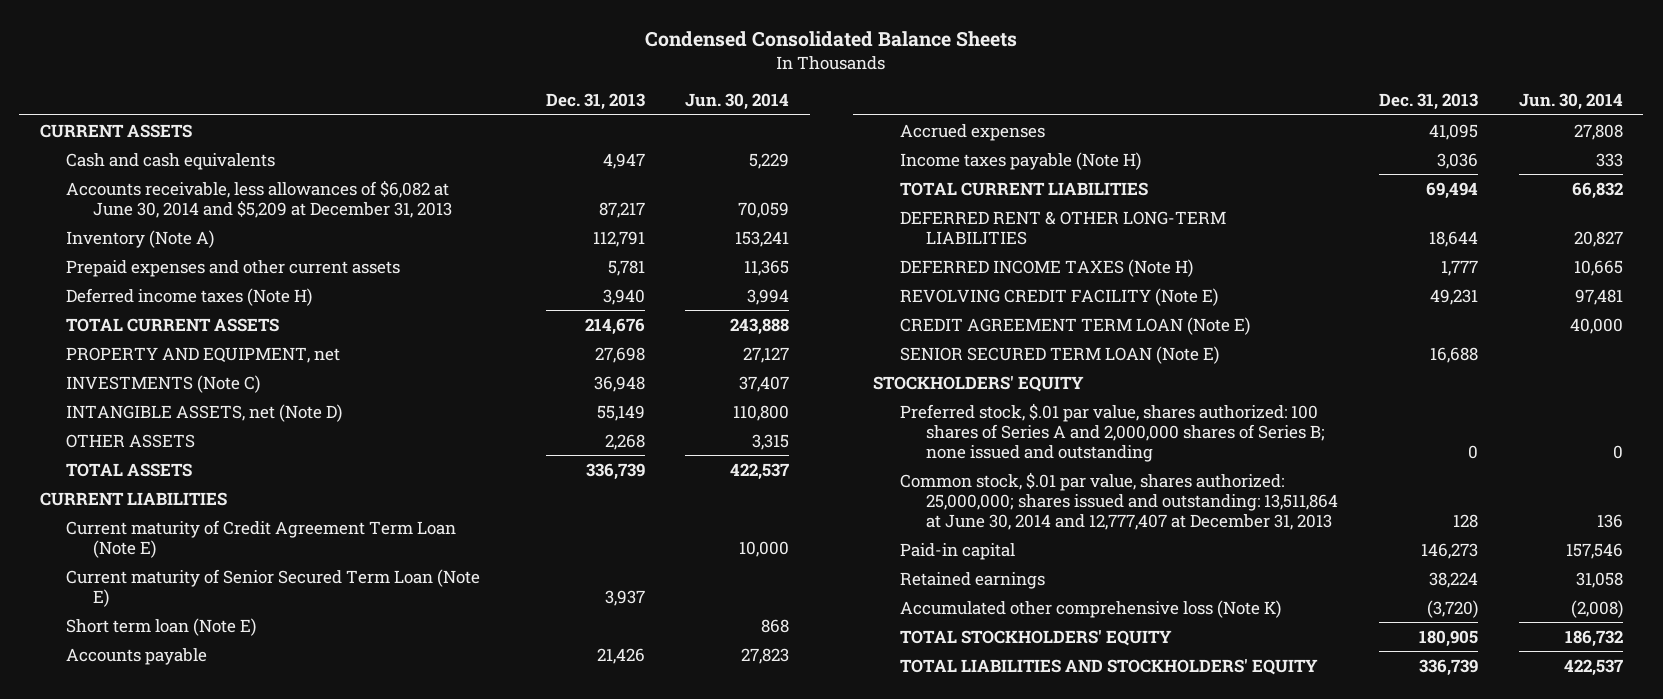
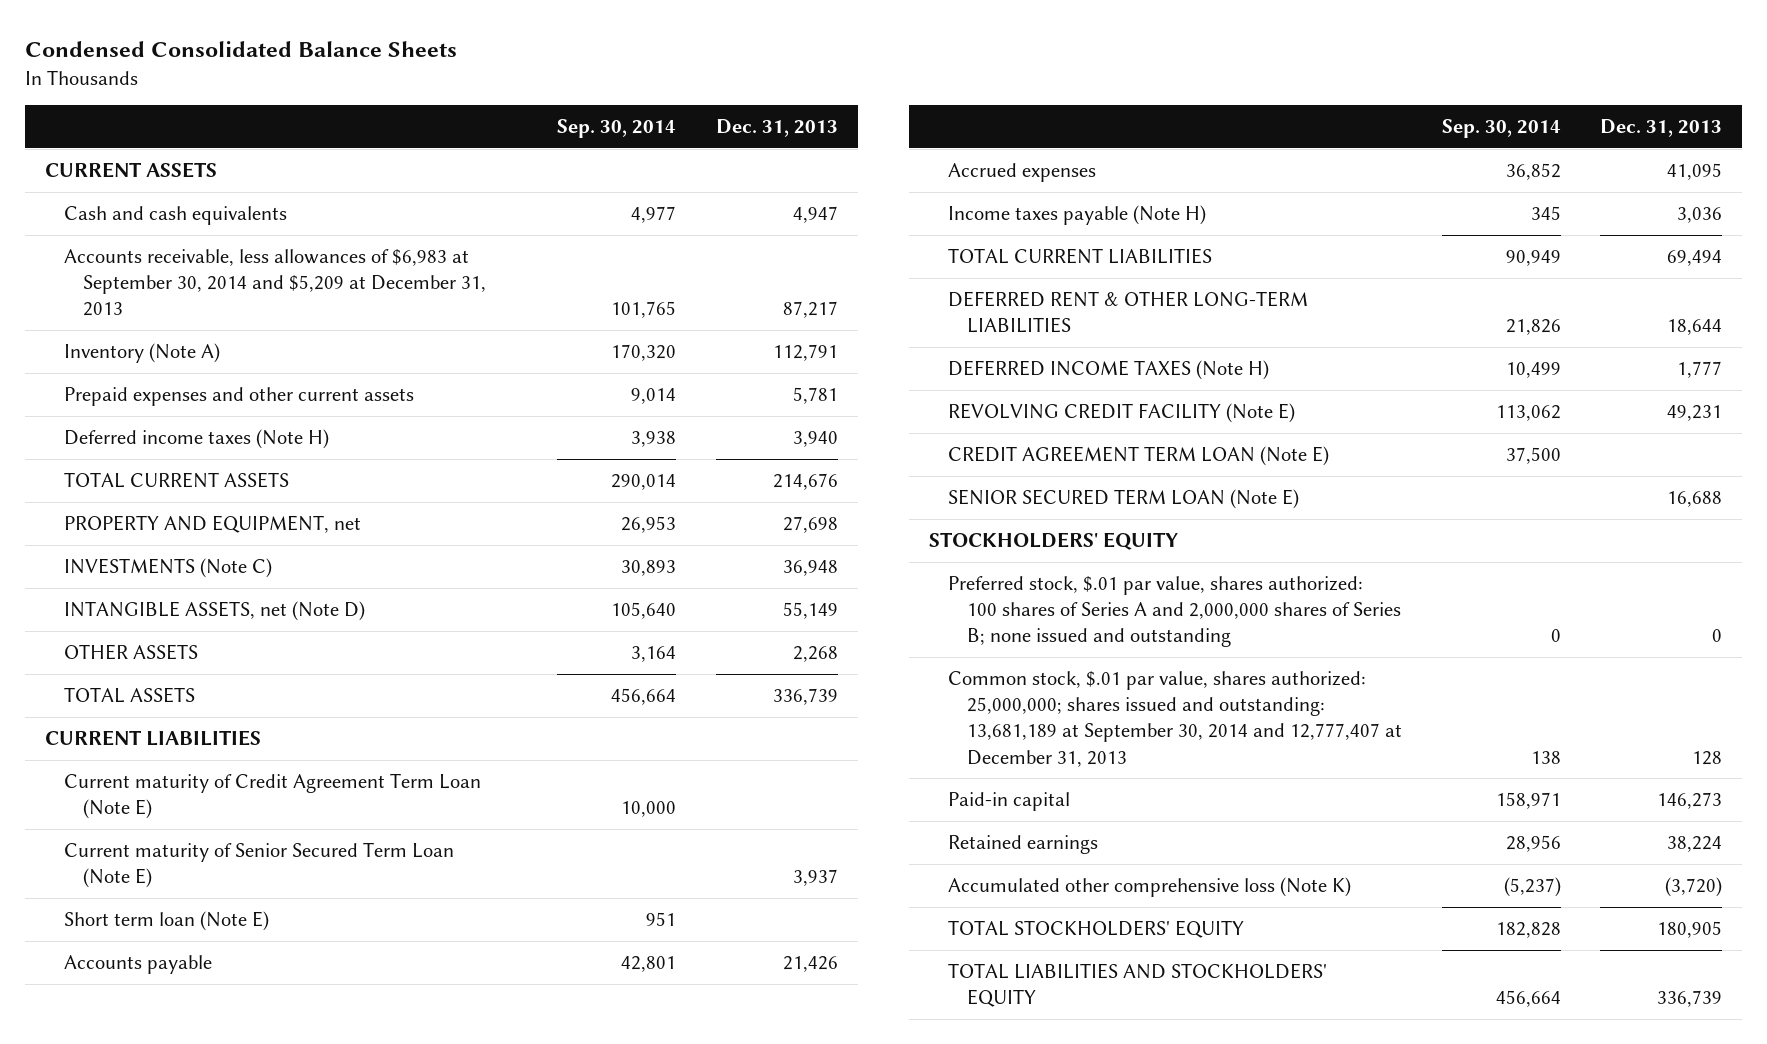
[685,93,790,111] Jun. 30, 2014 -> none
none -> [557,119,677,139] Sep. 30, 2014
[66,179,452,218] Accounts receivable, less allowances of $6,082 at June 30, 2014 and $5,209 at December 31, 2013 -> [63,248,486,317] Accounts receivable, less allowances of $6,983 at September 30, 2014 and $5,209 at December 31, 2013
[899,471,1339,531] Common stock, $.01 par value, shares authorized: 25,000,000; shares issued and outstanding: 13,511,864 at June 30, 2014 and 12,777,407 at December 31, 2013 -> [947,670,1403,767] Common stock, $.01 par value, shares authorized: 25,000,000; shares issued and outstanding: 13,681,189 at September 30, 2014 and 12,777,407 at December 31, 2013

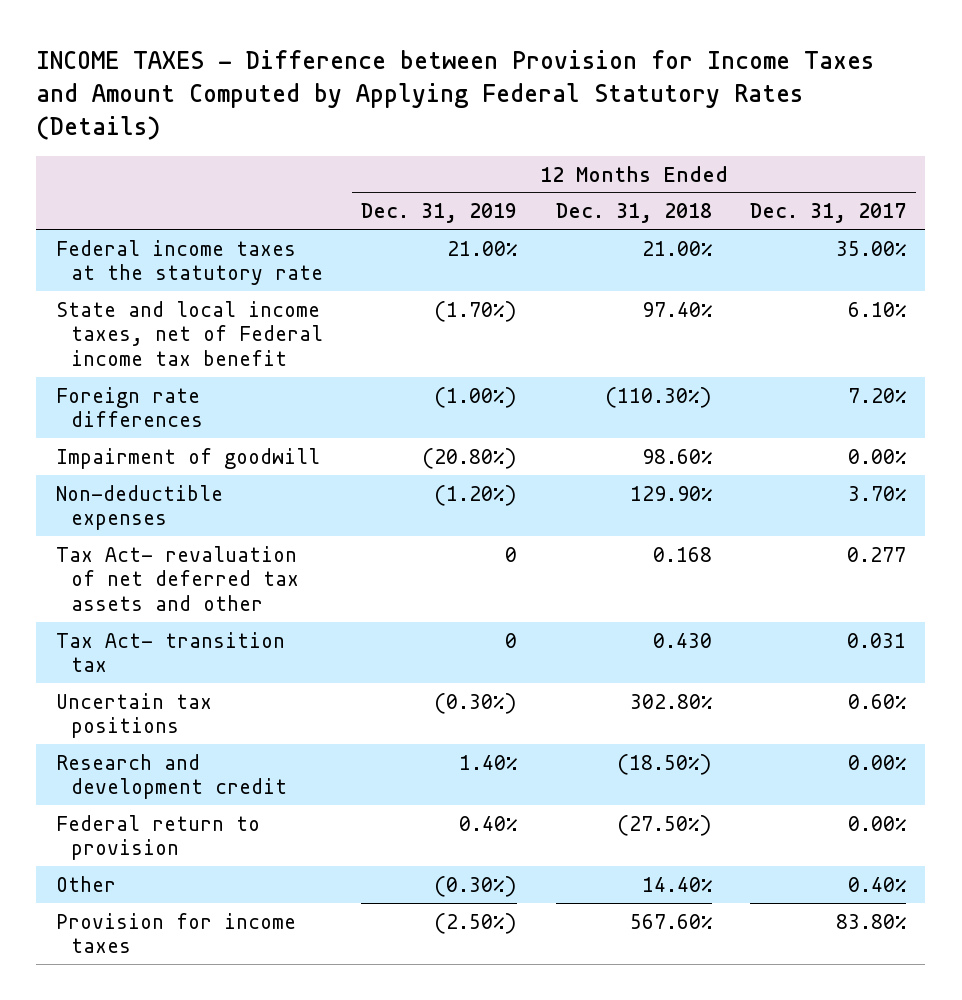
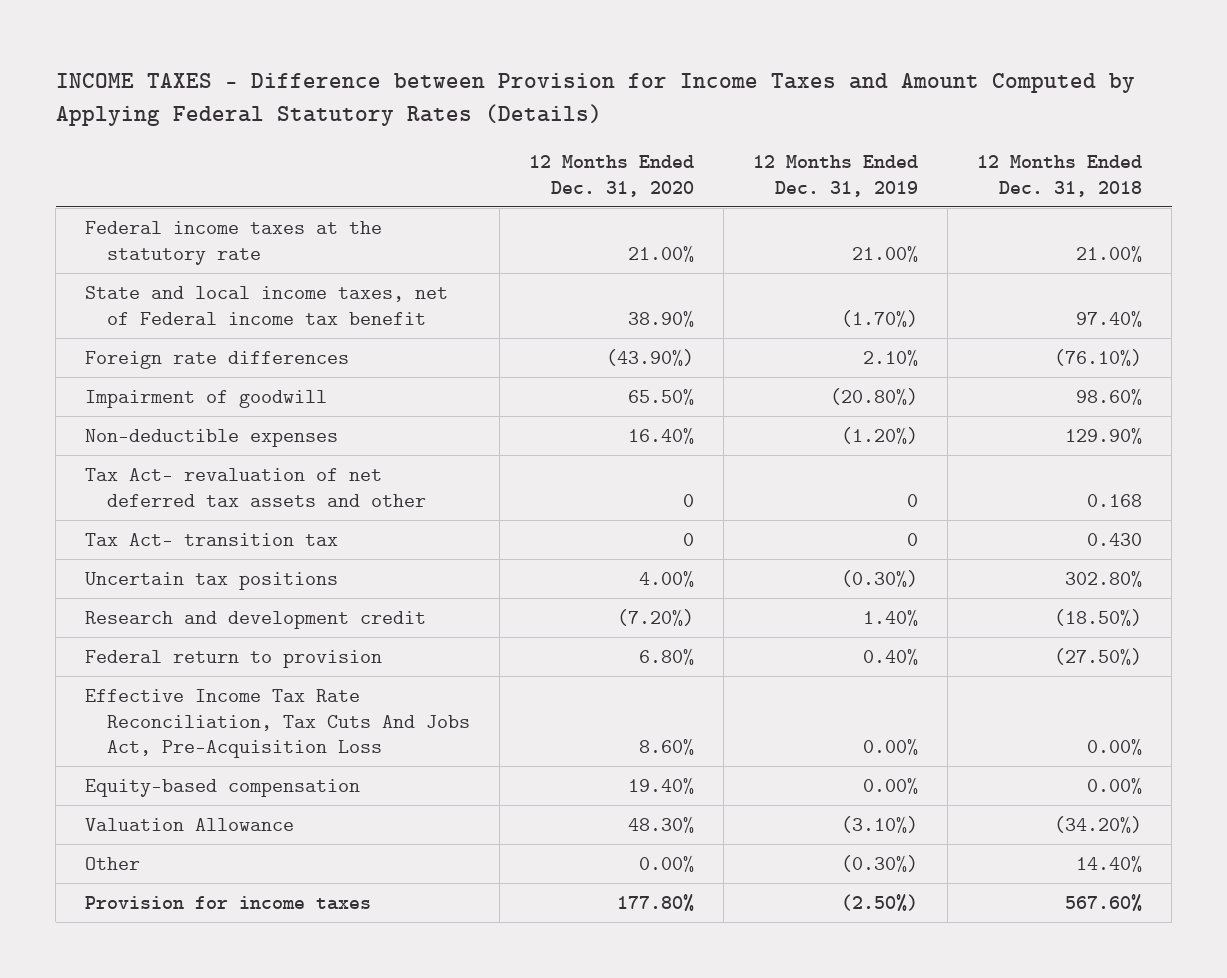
[750,203,907,224] Dec. 31, 2017 -> none
none -> [529,154,695,197] 12 Months Ended Dec. 31, 2020
[434,386,518,408] (1.00%) -> [863,348,919,366] 2.10%
[604,386,712,408] (110.30%) -> [1054,348,1143,366] (76.10%)
none -> [85,688,471,759] Effective Income Tax Rate Reconciliation, Tax Cuts And Jobs Act, Pre-Acquisition Loss
none -> [85,778,361,797] Equity-based compensation
none -> [85,817,295,831] Valuation Allowance

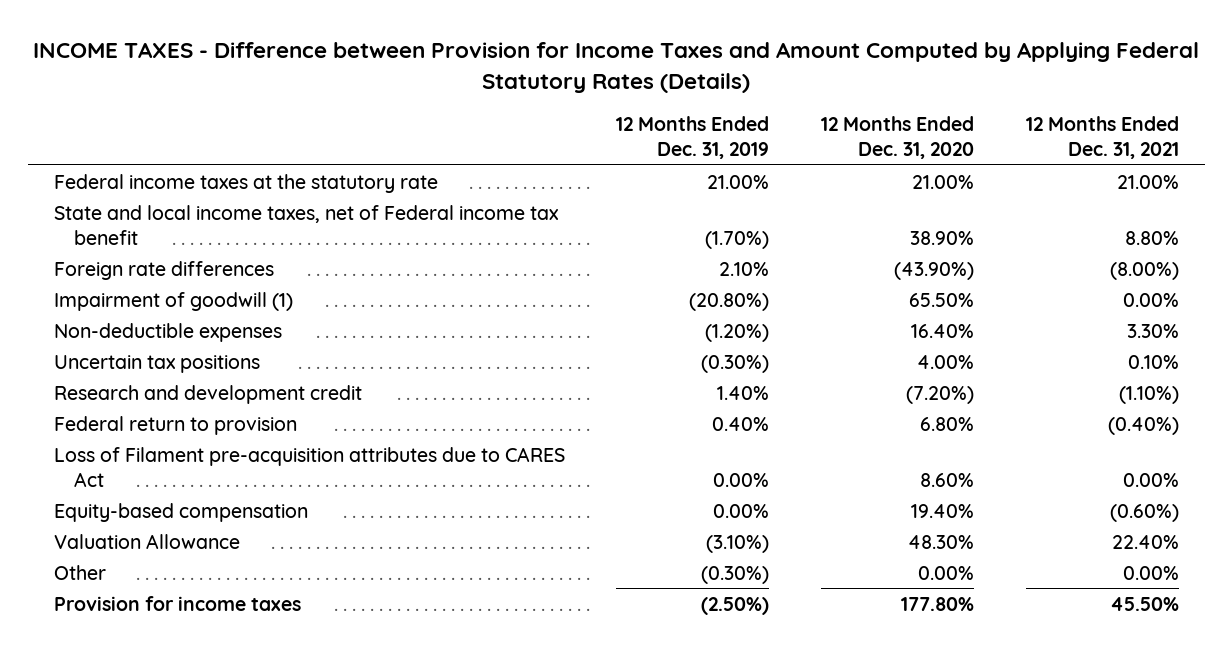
[977,154,1143,197] 12 Months Ended Dec. 31, 2018 -> none
none -> [1025,116,1179,160] 12 Months Ended Dec. 31, 2021
[85,389,328,408] Impairment of goodwill -> [53,291,293,311] Impairment of goodwill (1)
[85,467,427,507] Tax Act- revaluation of net deferred tax assets and other -> none
[85,532,339,546] Tax Act- transition tax -> none
[85,688,471,759] Effective Income Tax Rate Reconciliation, Tax Cuts And Jobs Act, Pre-Acquisition Loss -> [53,446,565,487] Loss of Filament pre-acquisition attributes due to CARES Act

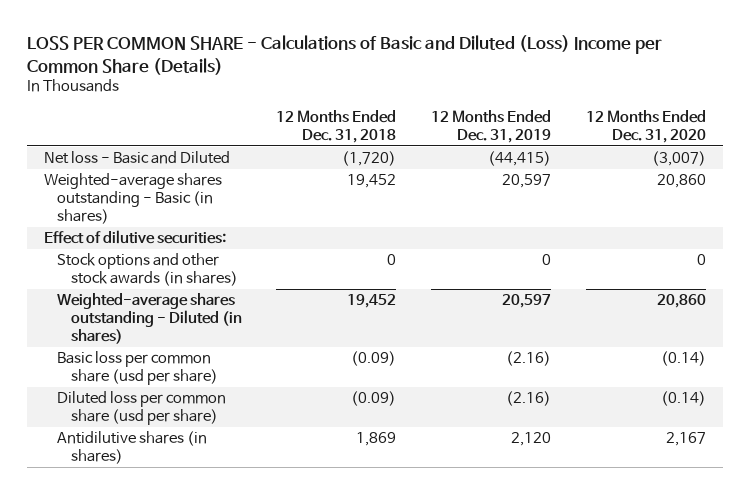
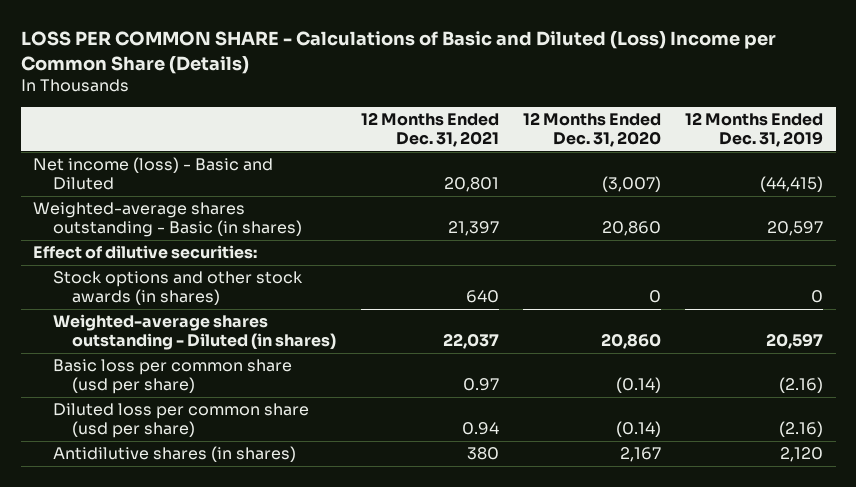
[276,109,397,143] 12 Months Ended Dec. 31, 2018 -> none
none -> [360,111,499,148] 12 Months Ended Dec. 31, 2021
[44,151,231,165] Net loss - Basic and Diluted -> [32,157,273,191] Net income (loss) - Basic and Diluted

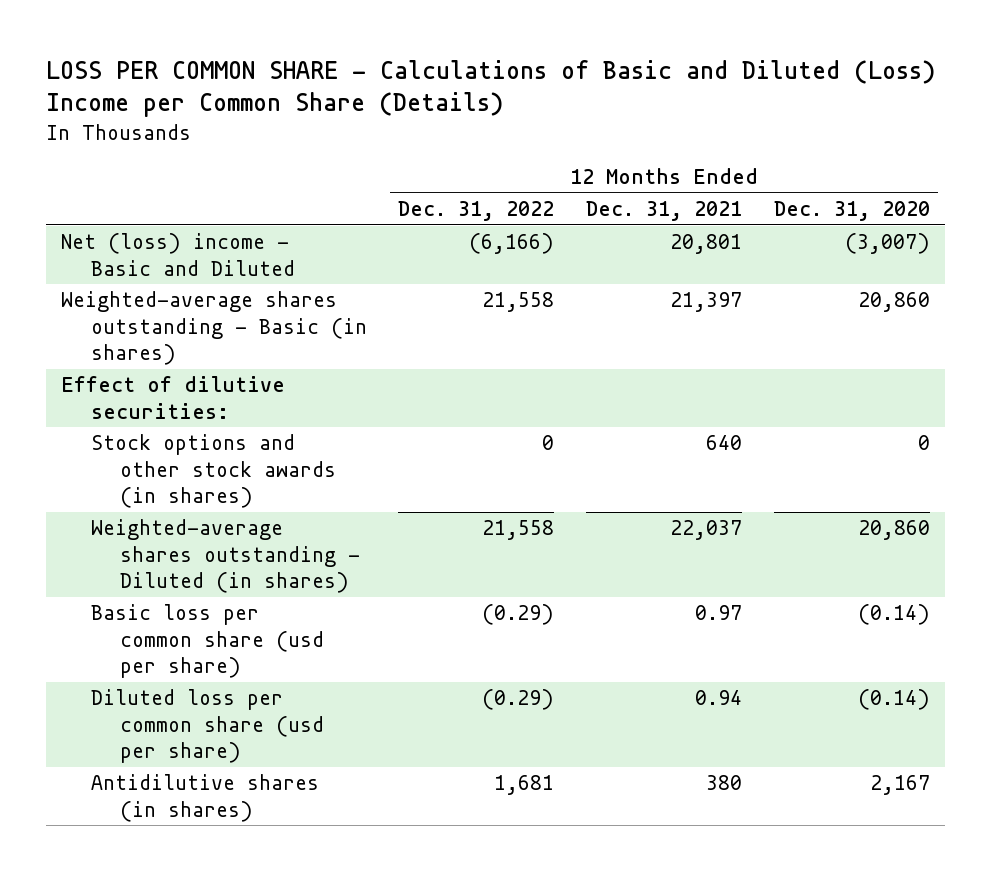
[685,111,824,148] 12 Months Ended Dec. 31, 2019 -> none
none -> [398,200,555,221] Dec. 31, 2022
[32,157,273,191] Net income (loss) - Basic and Diluted -> [61,233,295,276] Net (loss) income - Basic and Diluted

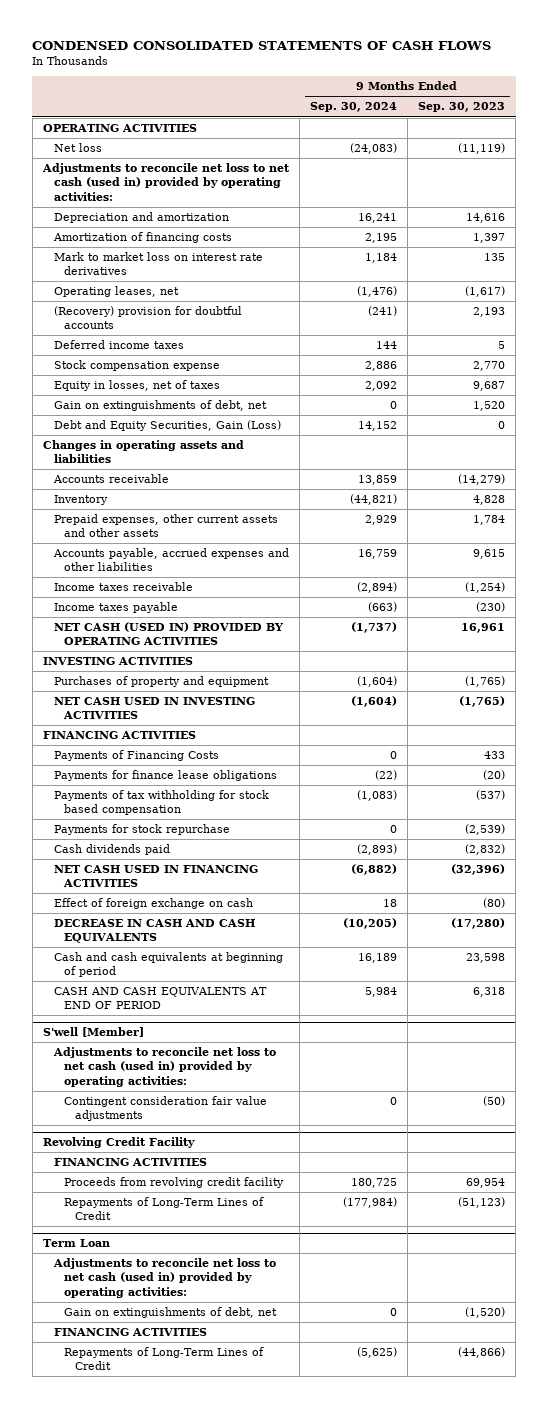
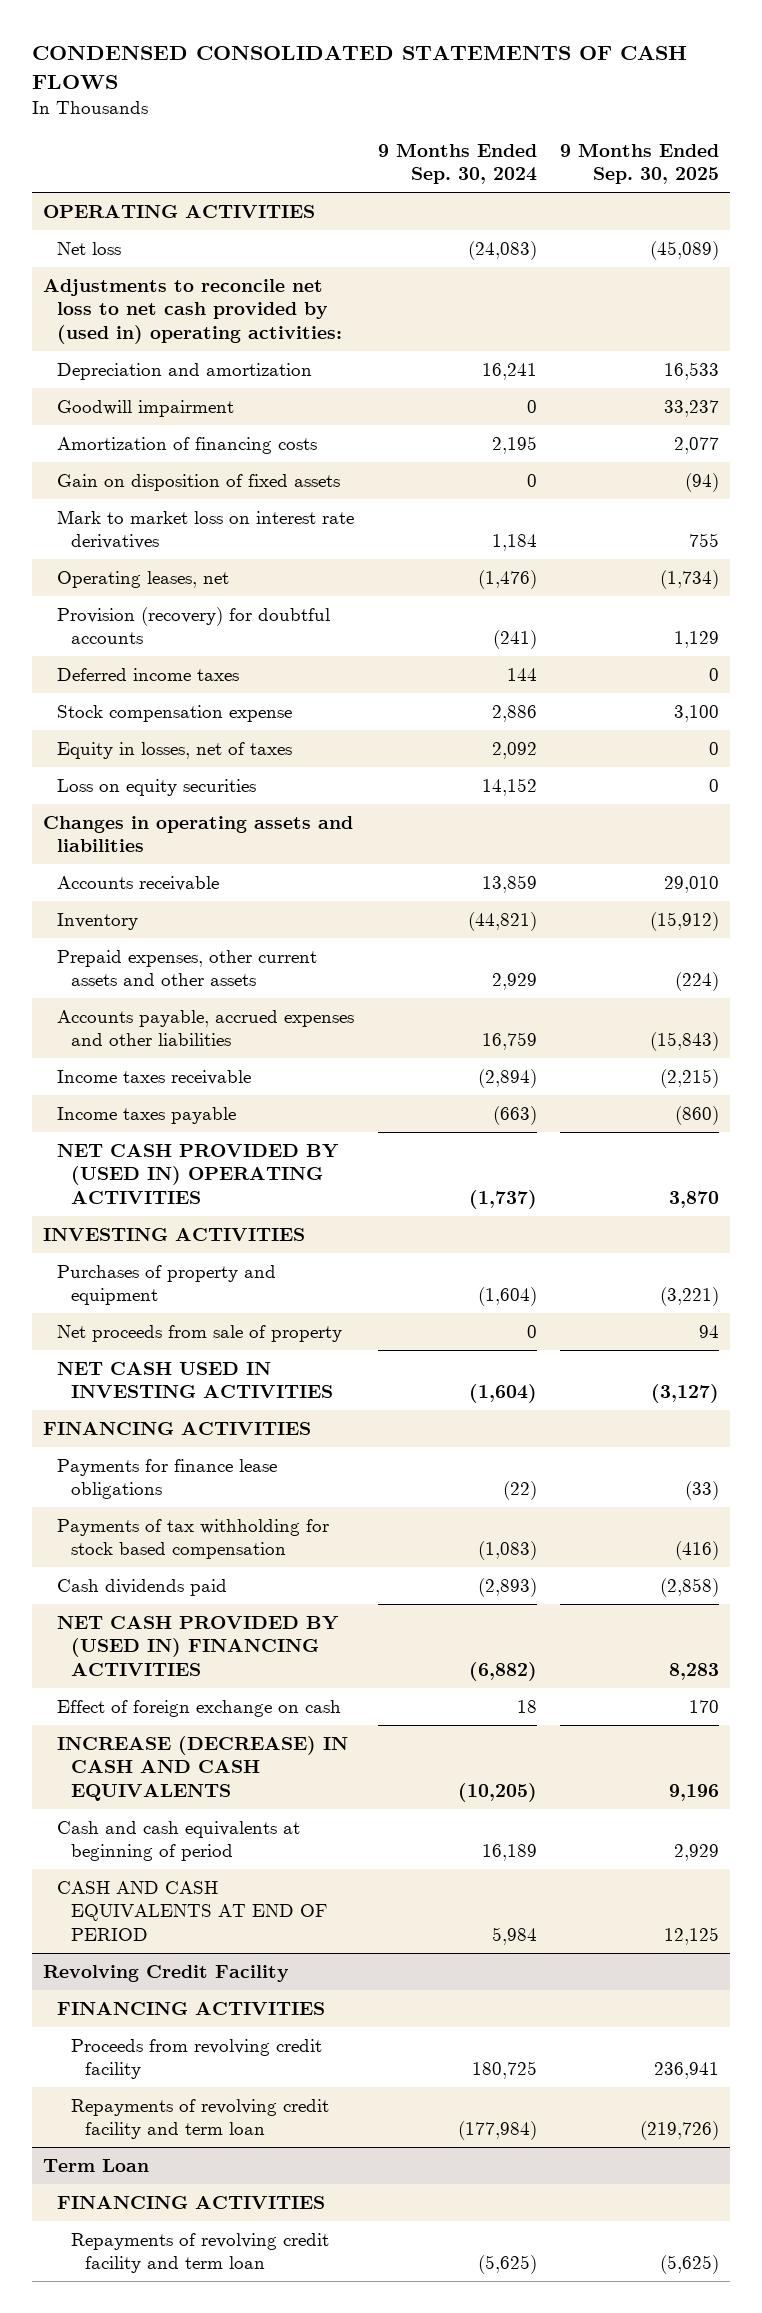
[418,102,506,113] Sep. 30, 2023 -> none
none -> [559,142,719,185] 9 Months Ended Sep. 30, 2025
[41,163,290,201] Adjustments to reconcile net loss to net cash (used in) provided by operating activities: -> [43,278,343,344] Adjustments to reconcile net loss to net cash provided by (used in) operating activities:
none -> [57,399,235,417] Goodwill impairment
none -> [57,473,341,491] Gain on disposition of fixed assets
[53,306,242,330] (Recovery) provision for doubtful accounts -> [57,606,331,645] Provision (recovery) for doubtful accounts
[53,400,267,412] Gain on extinguishments of debt, net -> none
[53,420,281,432] Debt and Equity Securities, Gain (Loss) -> [57,778,257,796] Loss on equity securities
[53,622,283,646] NET CASH (USED IN) PROVIDED BY OPERATING ACTIVITIES -> [57,1143,340,1204] NET CASH PROVIDED BY (USED IN) OPERATING ACTIVITIES
none -> [57,1324,343,1342] Net proceeds from sale of property
[53,750,219,762] Payments of Financing Costs -> none
[53,824,230,836] Payments for stock repurchase -> none
[53,865,258,888] NET CASH USED IN FINANCING ACTIVITIES -> [57,1615,340,1676] NET CASH PROVIDED BY (USED IN) FINANCING ACTIVITIES
[53,919,255,944] DECREASE IN CASH AND CASH EQUIVALENTS -> [57,1735,349,1801] INCREASE (DECREASE) IN CASH AND CASH EQUIVALENTS
[42,1027,144,1038] S'well [Member] -> none
[52,1047,276,1087] Adjustments to reconcile net loss to net cash (used in) provided by operating activities: -> none
[64,1096,268,1122] Contingent consideration fair value adjustments -> none
[64,1197,265,1221] Repayments of Long-Term Lines of Credit -> [71,2098,330,2140] Repayments of revolving credit facility and term loan
[52,1258,276,1298] Adjustments to reconcile net loss to net cash (used in) provided by operating activities: -> none
[64,1307,278,1319] Gain on extinguishments of debt, net -> none
[64,1347,265,1371] Repayments of Long-Term Lines of Credit -> [71,2232,330,2274] Repayments of revolving credit facility and term loan

